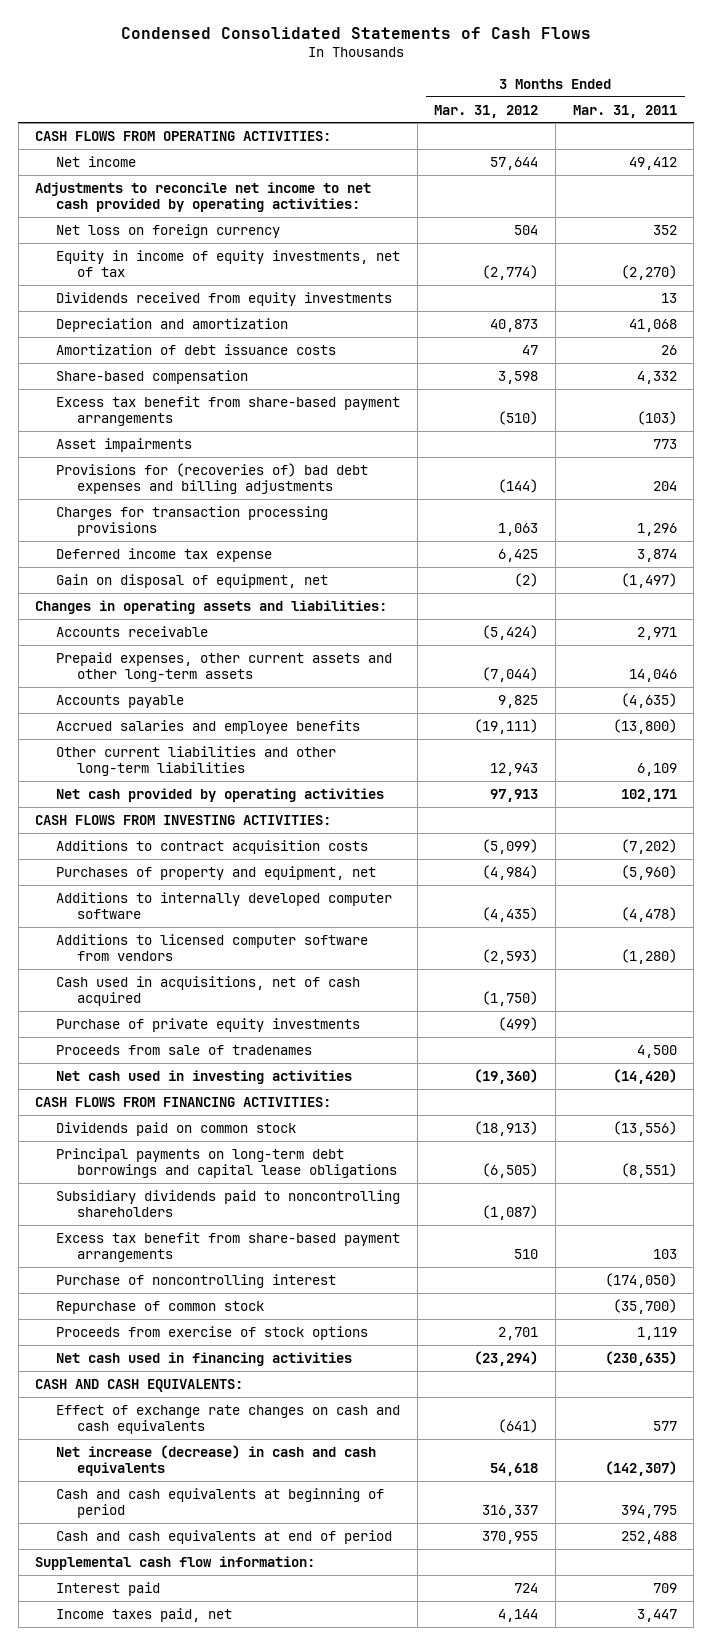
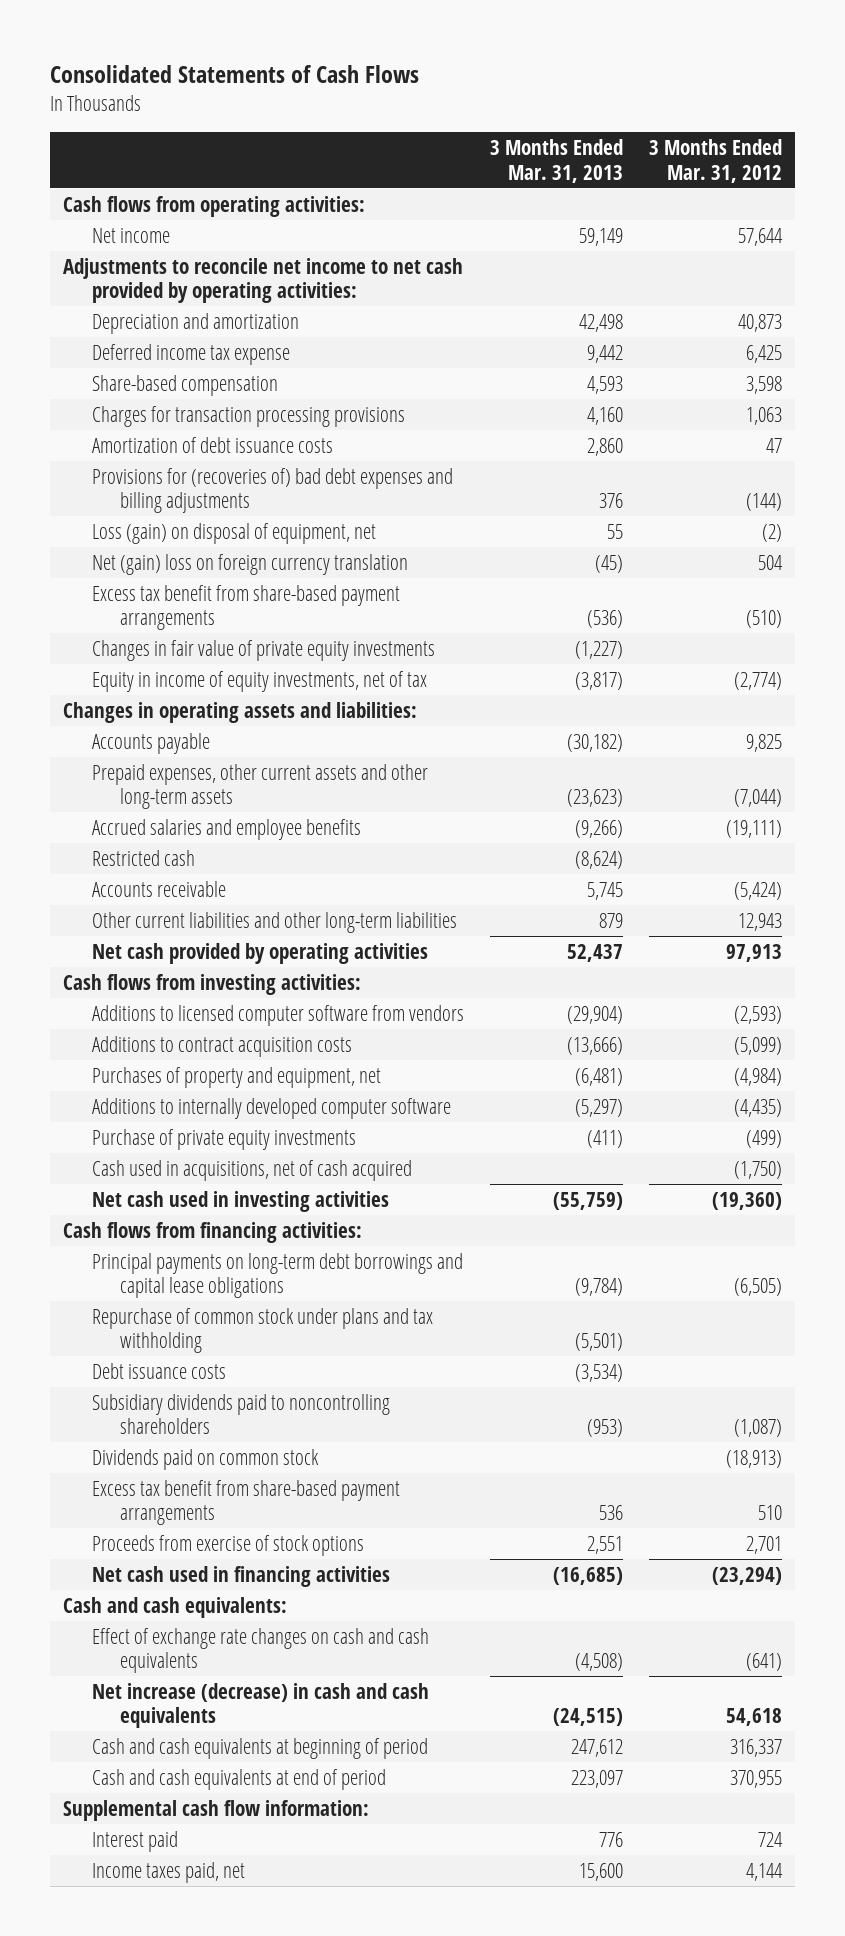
[120,27,591,40] Condensed Consolidated Statements of Cash Flows -> [50,64,420,83] Consolidated Statements of Cash Flows
[572,104,677,118] Mar. 31, 2011 -> none
none -> [489,139,623,183] 3 Months Ended Mar. 31, 2013
[35,130,332,141] CASH FLOWS FROM OPERATING ACTIVITIES: -> [63,196,366,218] Cash flows from operating activities:
[56,223,281,238] Net loss on foreign currency -> none
[56,291,393,306] Dividends received from equity investments -> none
[56,547,273,562] Deferred income tax expense -> [91,344,290,366] Deferred income tax expense
[56,437,193,452] Asset impairments -> none
[56,343,337,355] Amortization of debt issuance costs -> [91,437,333,454] Amortization of debt issuance costs
[56,462,369,494] Provisions for (recoveries of) bad debt expenses and billing adjustments -> [91,468,453,514] Provisions for (recoveries of) bad debt expenses and billing adjustments
[56,573,329,588] Gain on disposal of equipment, net -> [91,523,376,545] Loss (gain) on disposal of equipment, net
none -> [91,554,408,576] Net (gain) loss on foreign currency translation
[56,395,401,426] Excess tax benefit from share-based payment arrangements -> [91,585,400,631] Excess tax benefit from share-based payment arrangements
none -> [91,640,435,662] Changes in fair value of private equity investments
[56,249,401,277] Equity in income of equity investments, net of tax -> [91,671,427,693] Equity in income of equity investments, net of tax
[56,651,393,682] Prepaid expenses, other current assets and other long-term assets -> [91,764,428,810] Prepaid expenses, other current assets and other long-term assets
none -> [91,850,195,867] Restricted cash
[56,625,209,637] Accounts receivable -> [91,881,226,898] Accounts receivable
[35,814,332,825] CASH FLOWS FROM INVESTING ACTIVITIES: -> [63,974,362,996] Cash flows from investing activities:
[56,933,369,961] Additions to licensed computer software from vendors -> [91,1005,464,1027] Additions to licensed computer software from vendors
[56,1044,313,1055] Proceeds from sale of tradenames -> none
[56,975,361,1006] Cash used in acquisitions, net of cash acquired -> [91,1160,412,1182] Cash used in acquisitions, net of cash acquired
[35,1096,332,1107] CASH FLOWS FROM FINANCING ACTIVITIES: -> [63,1222,363,1244] Cash flows from financing activities:
none -> [91,1308,433,1354] Repurchase of common stock under plans and tax withholding
none -> [91,1363,226,1380] Debt issuance costs
[56,1121,297,1136] Dividends paid on common stock -> [91,1449,319,1471] Dividends paid on common stock
[56,1273,337,1288] Purchase of noncontrolling interest -> none
[56,1300,265,1314] Repurchase of common stock -> none
[35,1378,244,1392] CASH AND CASH EQUIVALENTS: -> [63,1597,288,1619] Cash and cash equivalents:

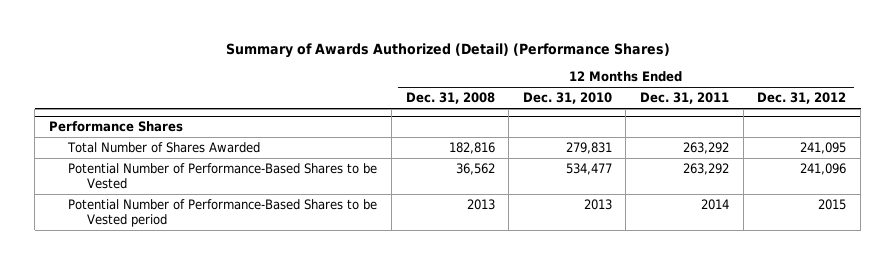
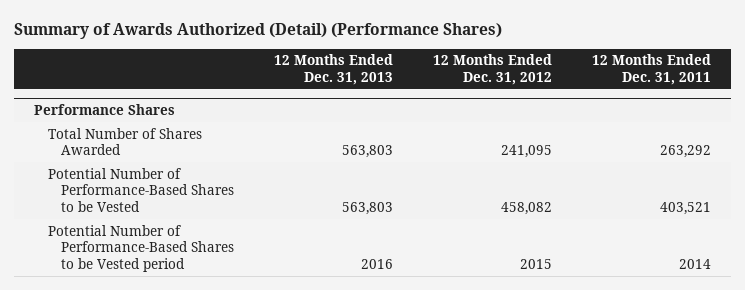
[405,92,495,105] Dec. 31, 2008 -> none
[522,92,612,105] Dec. 31, 2010 -> none
none -> [274,54,394,85] 12 Months Ended Dec. 31, 2013
[683,162,730,175] 263,292 -> [659,201,711,215] 403,521
[800,162,847,175] 241,096 -> [500,201,552,215] 458,082

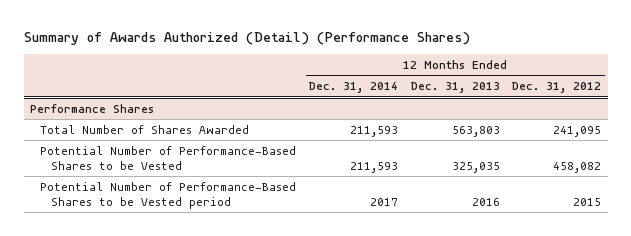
[591,54,711,85] 12 Months Ended Dec. 31, 2011 -> none
none -> [309,82,399,94] Dec. 31, 2014
[342,201,394,215] 563,803 -> [451,161,500,173] 325,035

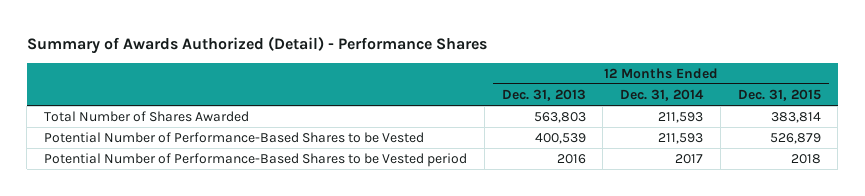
[23,32,470,46] Summary of Awards Authorized (Detail) (Performance Shares) -> [26,35,487,54] Summary of Awards Authorized (Detail) - Performance Shares
[512,82,602,94] Dec. 31, 2012 -> none
none -> [737,88,821,101] Dec. 31, 2015
[29,103,154,113] Performance Shares -> none
[451,161,500,173] 325,035 -> [534,132,586,144] 400,539

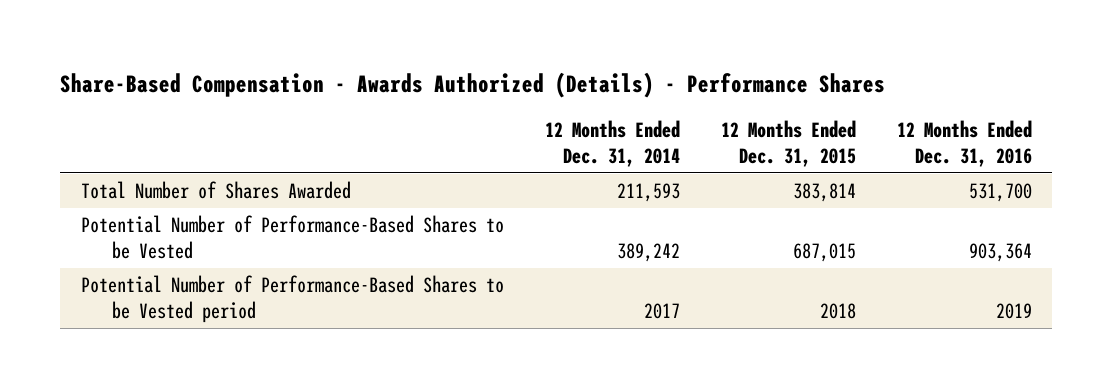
[26,35,487,54] Summary of Awards Authorized (Detail) - Performance Shares -> [60,72,886,99] Share-Based Compensation - Awards Authorized (Details) - Performance Shares
[501,88,586,101] Dec. 31, 2013 -> none
none -> [896,119,1032,167] 12 Months Ended Dec. 31, 2016
[658,132,704,144] 211,593 -> [616,243,680,263] 389,242
[769,132,821,144] 526,879 -> [792,243,856,263] 687,015

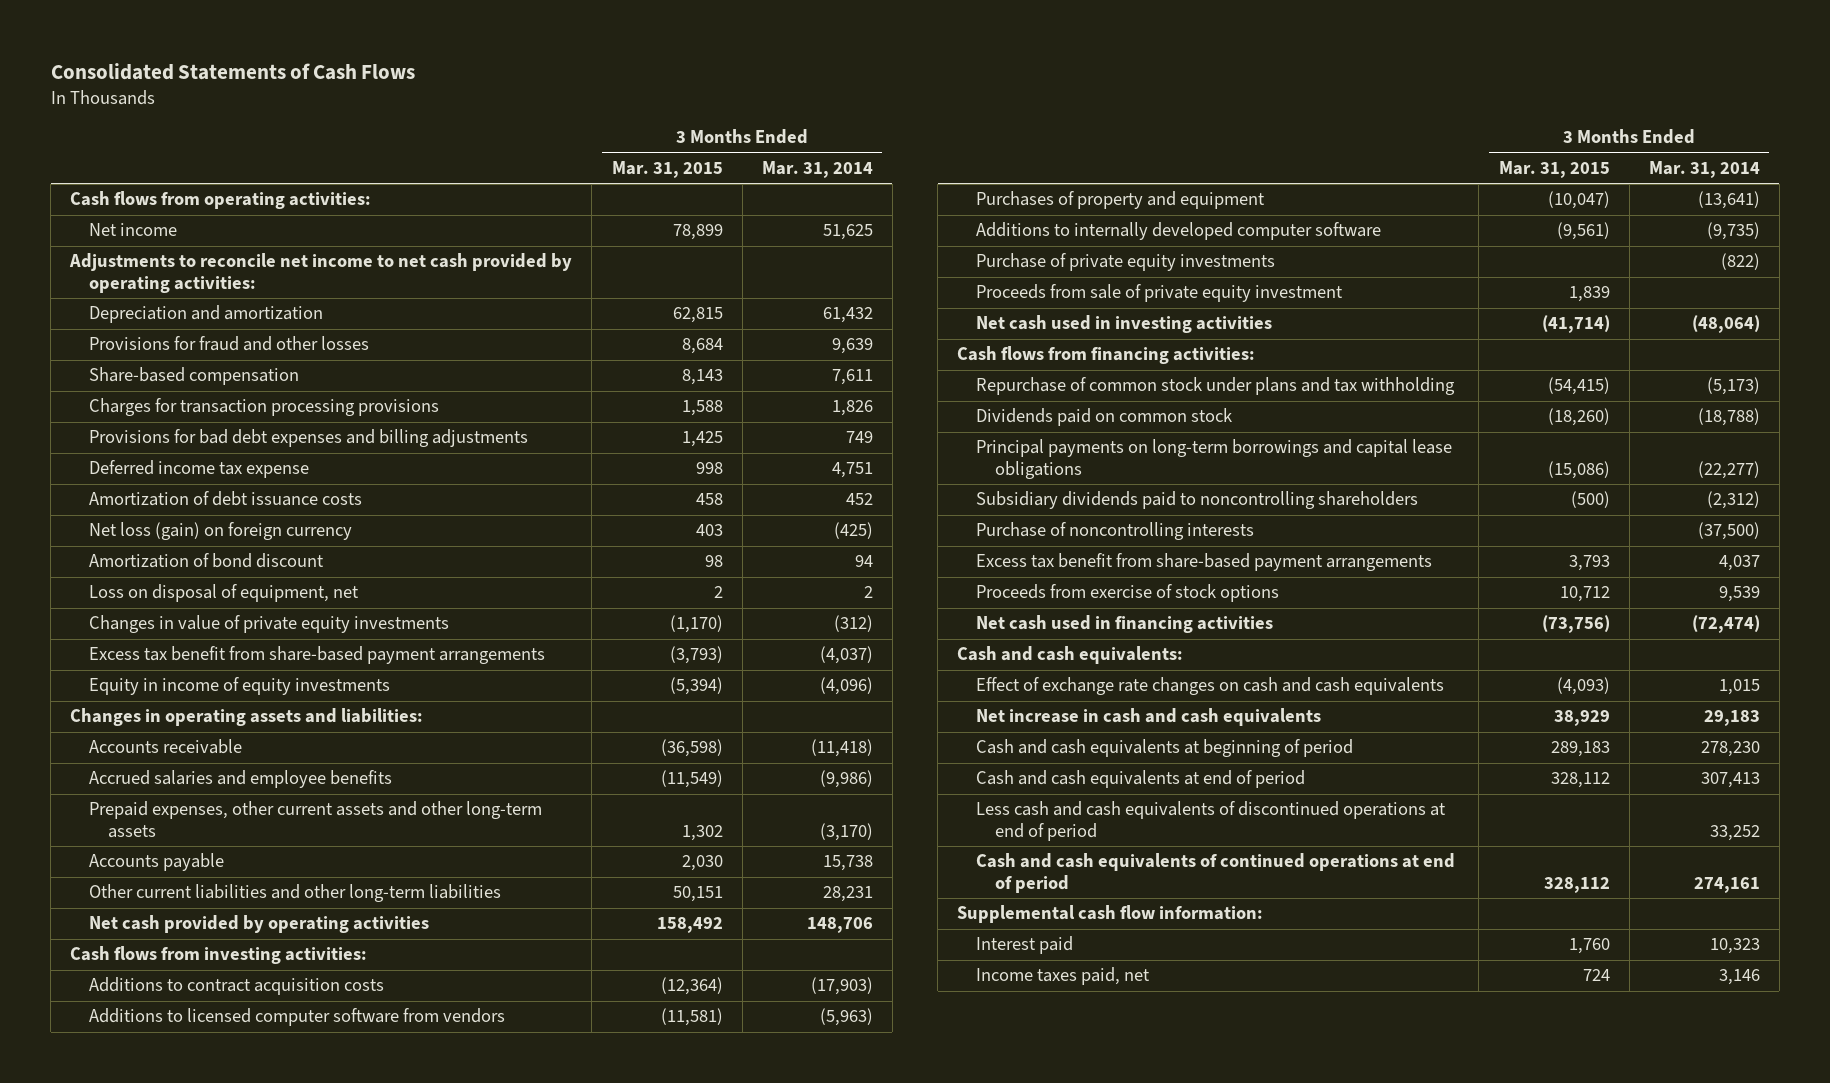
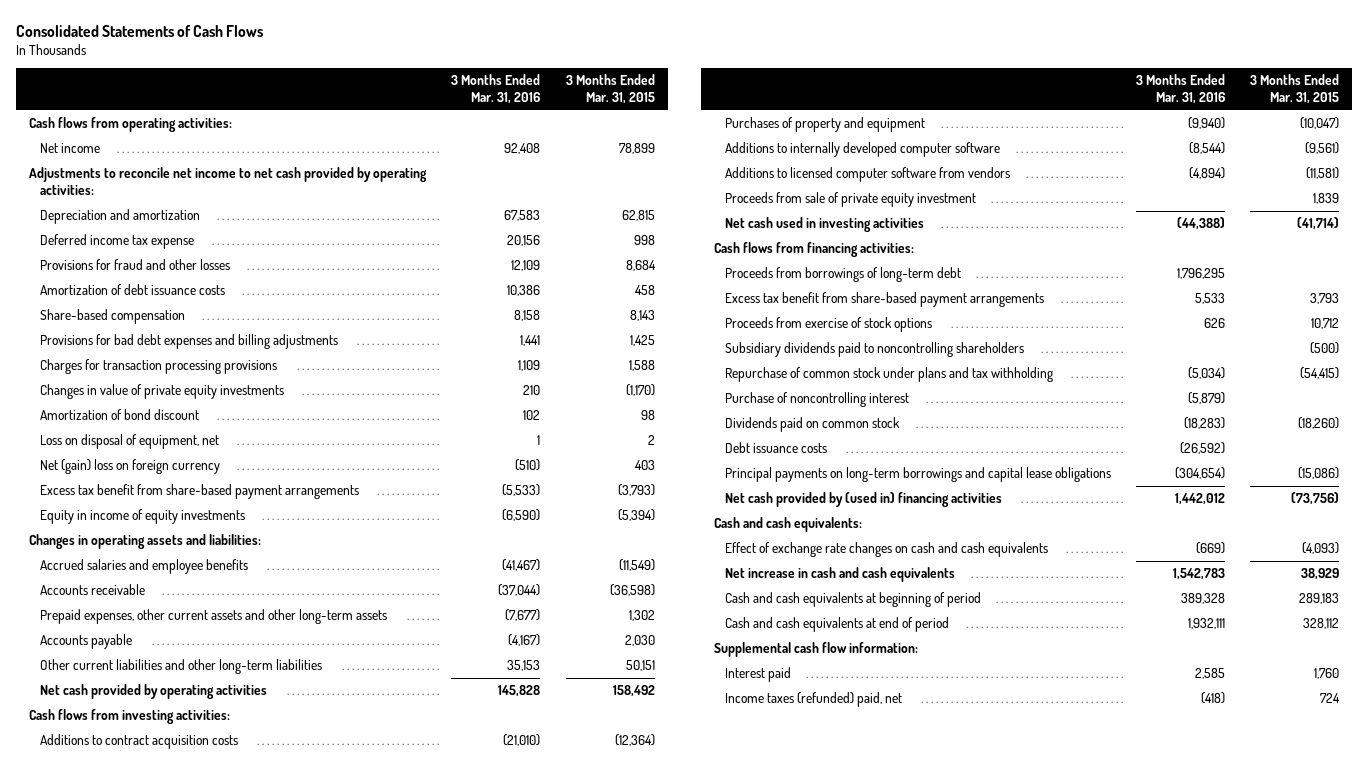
[761,160,873,178] Mar. 31, 2014 -> none
none -> [451,74,541,105] 3 Months Ended Mar. 31, 2016
[89,460,310,479] Deferred income tax expense -> [39,234,194,250] Deferred income tax expense
[89,491,363,507] Amortization of debt issuance costs -> [39,284,225,296] Amortization of debt issuance costs
[89,522,353,541] Net loss (gain) on foreign currency -> none
[89,398,440,417] Charges for transaction processing provisions -> [39,359,277,375] Charges for transaction processing provisions
[89,615,450,634] Changes in value of private equity investments -> [39,384,284,400] Changes in value of private equity investments
none -> [39,459,220,475] Net (gain) loss on foreign currency
[89,739,243,755] Accounts receivable -> [39,584,145,596] Accounts receivable
[976,253,1276,272] Purchase of private equity investments -> none
[89,1008,506,1027] Additions to licensed computer software from vendors -> [724,167,1010,183] Additions to licensed computer software from vendors
none -> [724,267,961,283] Proceeds from borrowings of long-term debt
[976,553,1433,572] Excess tax benefit from share-based payment arrangements -> [724,292,1044,308] Excess tax benefit from share-based payment arrangements
[976,584,1280,603] Proceeds from exercise of stock options -> [724,317,932,333] Proceeds from exercise of stock options
[976,491,1419,510] Subsidiary dividends paid to noncontrolling shareholders -> [724,342,1024,358] Subsidiary dividends paid to noncontrolling shareholders
none -> [724,392,909,408] Purchase of noncontrolling interest
none -> [724,442,827,454] Debt issuance costs
[976,522,1255,541] Purchase of noncontrolling interests -> none
[976,615,1274,634] Net cash used in financing activities -> [724,492,1002,508] Net cash provided by (used in) financing activities
[976,801,1447,842] Less cash and cash equivalents of discontinued operations at end of period -> none
[976,853,1456,894] Cash and cash equivalents of continued operations at end of period -> none
[976,967,1151,986] Income taxes paid, net -> [724,692,902,708] Income taxes (refunded) paid, net

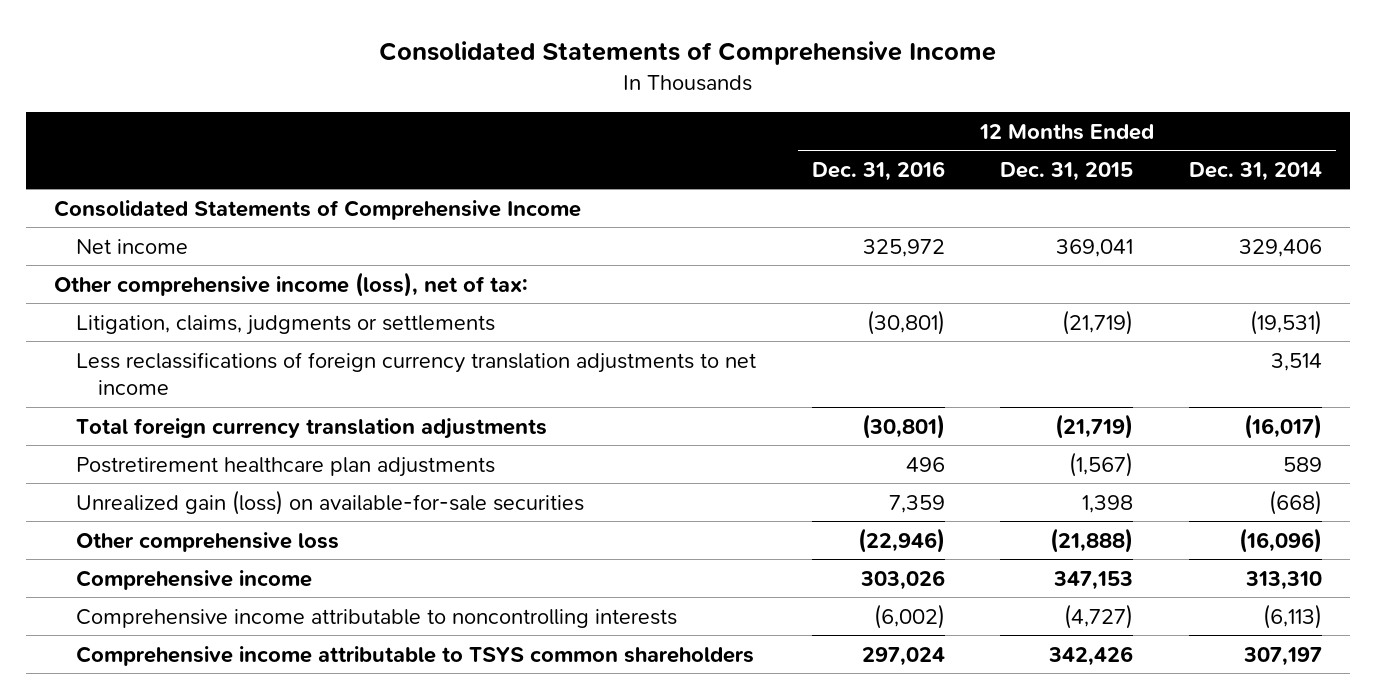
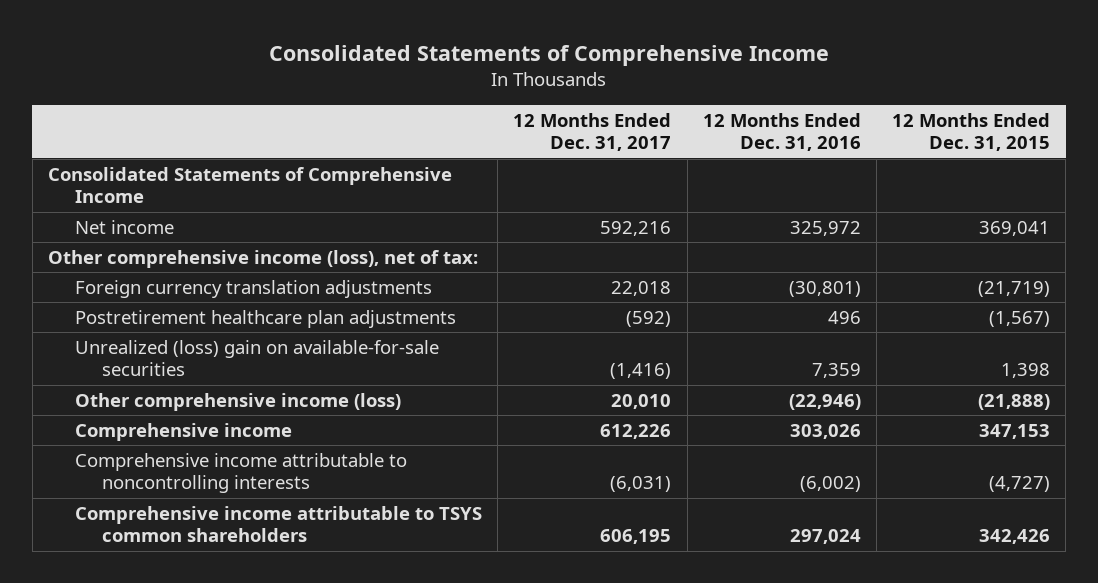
[1188,161,1322,181] Dec. 31, 2014 -> none
none -> [513,112,672,152] 12 Months Ended Dec. 31, 2017
[75,314,495,335] Litigation, claims, judgments or settlements -> none
[75,351,756,395] Less reclassifications of foreign currency translation adjustments to net income -> none
[75,417,547,439] Total foreign currency translation adjustments -> [75,279,433,298] Foreign currency translation adjustments
[75,489,584,515] Unrealized gain (loss) on available-for-sale securities -> [75,339,440,377] Unrealized (loss) gain on available-for-sale securities
[75,531,339,552] Other comprehensive loss -> [75,392,402,411] Other comprehensive income (loss)

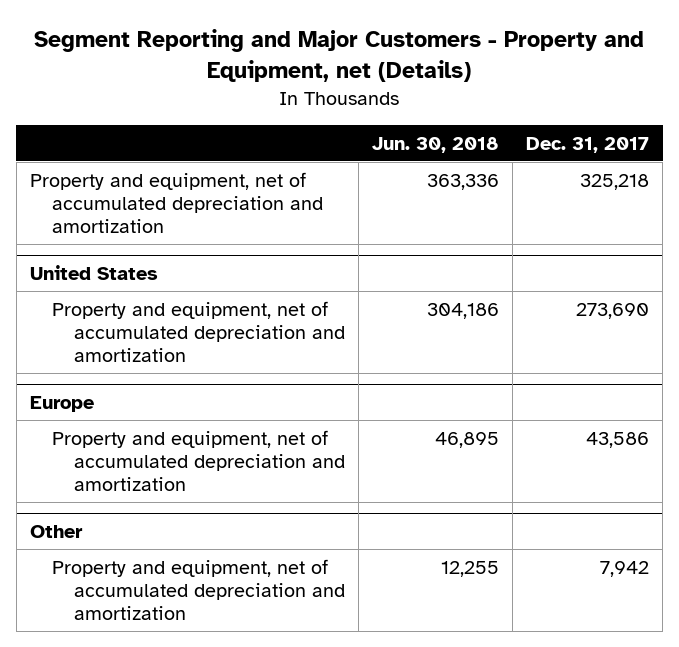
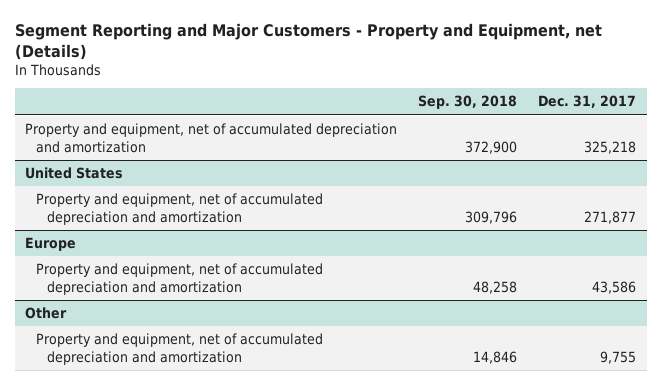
[372,136,500,153] Jun. 30, 2018 -> none
none -> [418,95,518,110] Sep. 30, 2018
[576,302,650,319] 273,690 -> [584,210,637,224] 271,877
[600,560,650,577] 7,942 -> [600,350,637,364] 9,755

